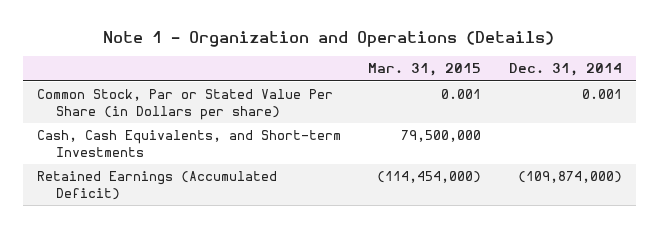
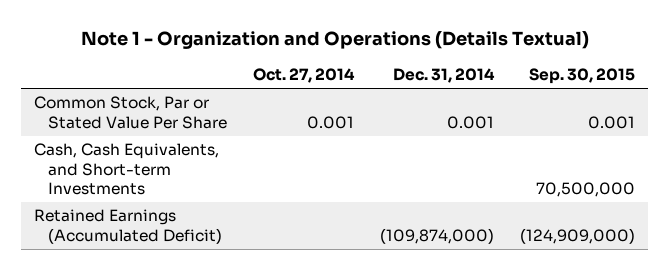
[103,30,555,47] Note 1 - Organization and Operations (Details) -> [80,31,589,50] Note 1 - Organization and Operations (Details Textual)
[368,63,482,77] Mar. 31, 2015 -> none
none -> [252,68,355,84] Oct. 27, 2014
none -> [529,68,636,85] Sep. 30, 2015
[36,89,333,120] Common Stock, Par or Stated Value Per Share (in Dollars per share) -> [34,96,227,129] Common Stock, Par or Stated Value Per Share

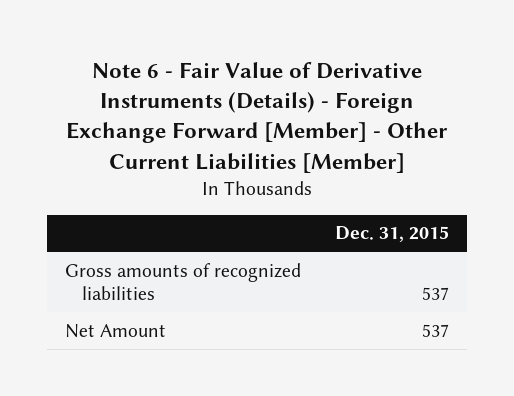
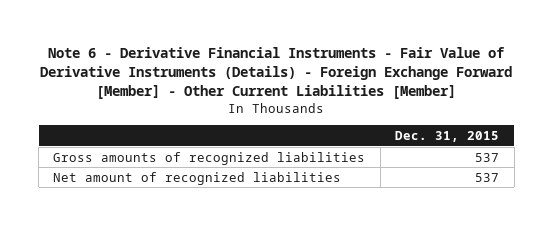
[66,61,449,173] Note 6 - Fair Value of Derivative Instruments (Details) - Foreign Exchange Forward [Member] - Other Current Liabilities [Member] -> [40,46,513,100] Note 6 - Derivative Financial Instruments - Fair Value of Derivative Instruments (Details) - Foreign Exchange Forward [Member] - Other Current Liabilities [Member]
[64,323,166,338] Net Amount -> [53,171,342,185] Net amount of recognized liabilities

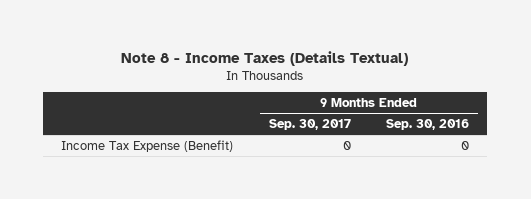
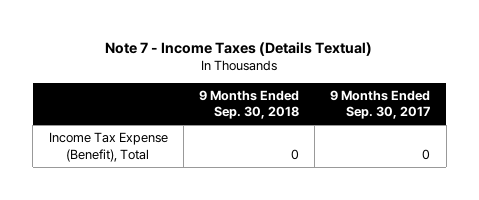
[121,50,409,66] Note 8 - Income Taxes (Details Textual) -> [105,41,373,56] Note 7 - Income Taxes (Details Textual)
[386,119,470,131] Sep. 30, 2016 -> none
none -> [198,89,299,120] 9 Months Ended Sep. 30, 2018
[61,139,234,152] Income Tax Expense (Benefit) -> [48,132,168,162] Income Tax Expense (Benefit), Total

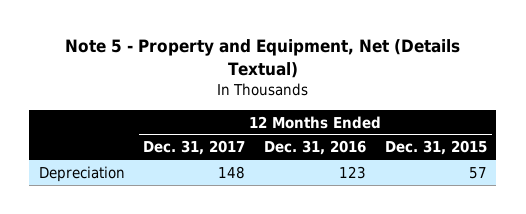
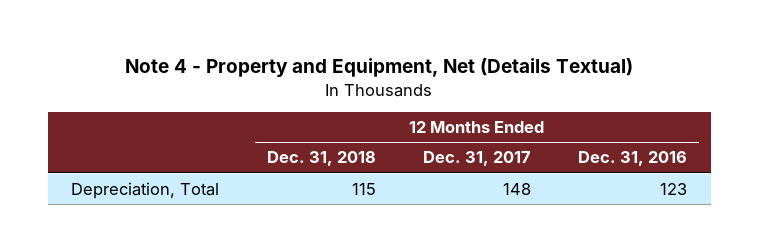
[64,39,460,79] Note 5 - Property and Equipment, Net (Details Textual) -> [125,58,634,78] Note 4 - Property and Equipment, Net (Details Textual)
[385,140,488,156] Dec. 31, 2015 -> none
none -> [266,151,376,167] Dec. 31, 2018
[38,165,125,182] Depreciation -> [71,182,220,200] Depreciation, Total

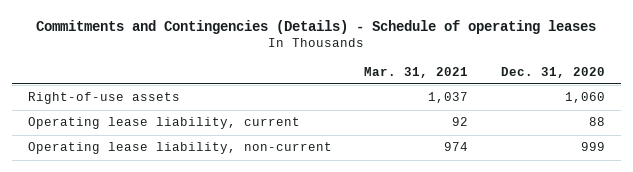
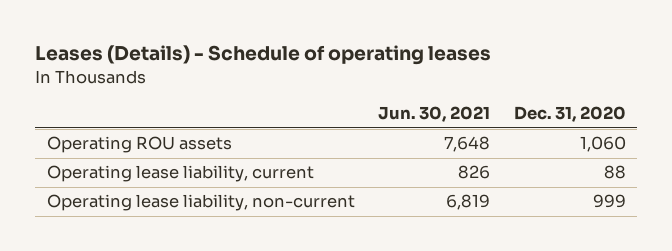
[36,19,597,34] Commitments and Contingencies (Details) - Schedule of operating leases -> [34,45,491,66] Leases (Details) - Schedule of operating leases
[364,66,469,78] Mar. 31, 2021 -> none
none -> [378,106,491,123] Jun. 30, 2021
[27,92,180,105] Right-of-use assets -> [46,136,232,154] Operating ROU assets

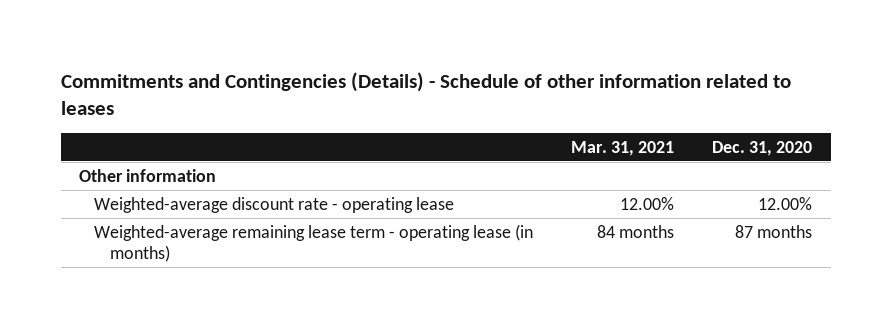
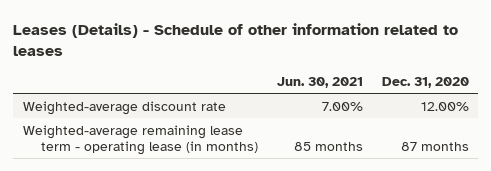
[60,71,791,116] Commitments and Contingencies (Details) - Schedule of other information related to leases -> [13,22,459,56] Leases (Details) - Schedule of other information related to leases
[571,140,675,156] Mar. 31, 2021 -> none
none -> [276,77,363,89] Jun. 30, 2021
[79,168,217,182] Other information -> none
[94,196,455,213] Weighted-average discount rate - operating lease -> [22,100,226,115] Weighted-average discount rate

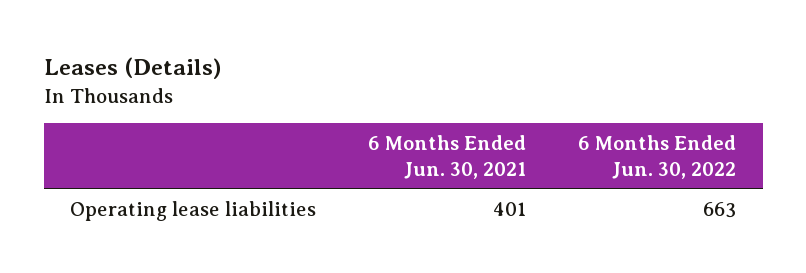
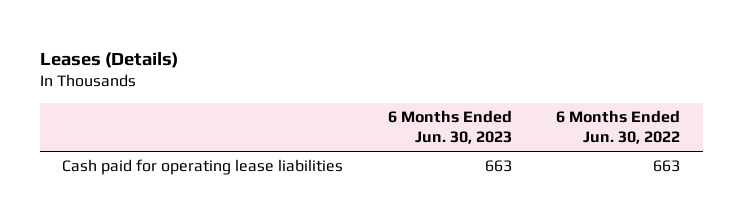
[368,134,527,179] 6 Months Ended Jun. 30, 2021 -> none
none -> [387,109,512,145] 6 Months Ended Jun. 30, 2023
[69,200,316,221] Operating lease liabilities -> [62,159,344,176] Cash paid for operating lease liabilities

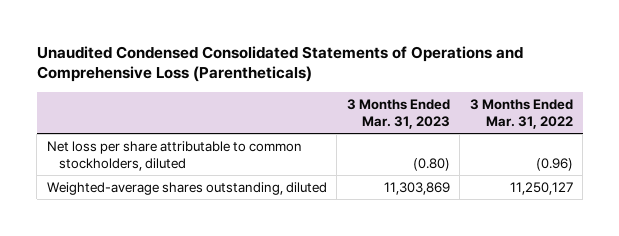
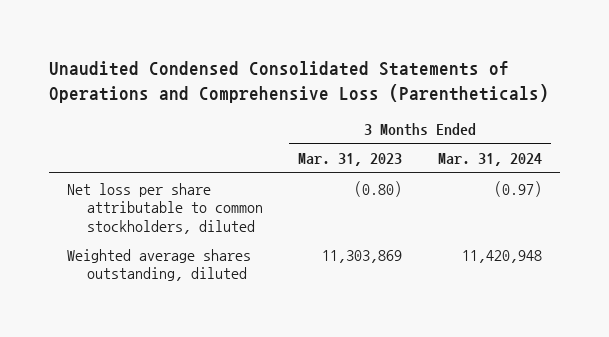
[469,98,573,129] 3 Months Ended Mar. 31, 2022 -> none
none -> [438,153,543,167] Mar. 31, 2024
[46,181,327,195] Weighted-average shares outstanding, diluted -> [67,248,252,282] Weighted average shares outstanding, diluted

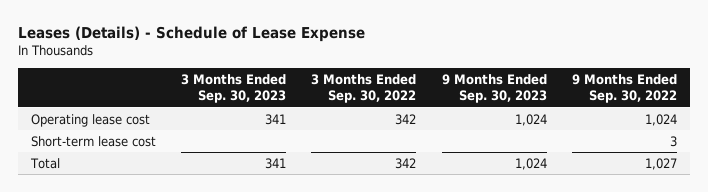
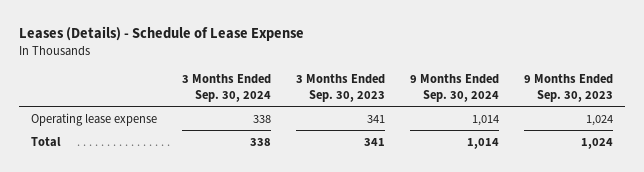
[311,73,417,104] 3 Months Ended Sep. 30, 2022 -> none
[572,73,678,104] 9 Months Ended Sep. 30, 2022 -> none
none -> [182,74,272,102] 3 Months Ended Sep. 30, 2024
none -> [409,74,499,102] 9 Months Ended Sep. 30, 2024
[30,135,156,147] Short-term lease cost -> none
[30,113,150,127] Operating lease cost -> [31,112,158,126] Operating lease expense

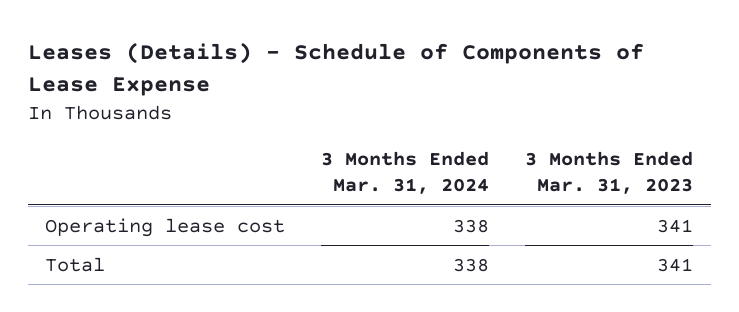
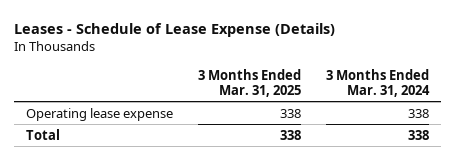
[27,42,644,97] Leases (Details) - Schedule of Components of Lease Expense -> [14,22,336,37] Leases - Schedule of Lease Expense (Details)
[525,151,694,195] 3 Months Ended Mar. 31, 2023 -> none
none -> [198,68,302,97] 3 Months Ended Mar. 31, 2025
[45,217,286,237] Operating lease cost -> [26,107,174,121] Operating lease expense

